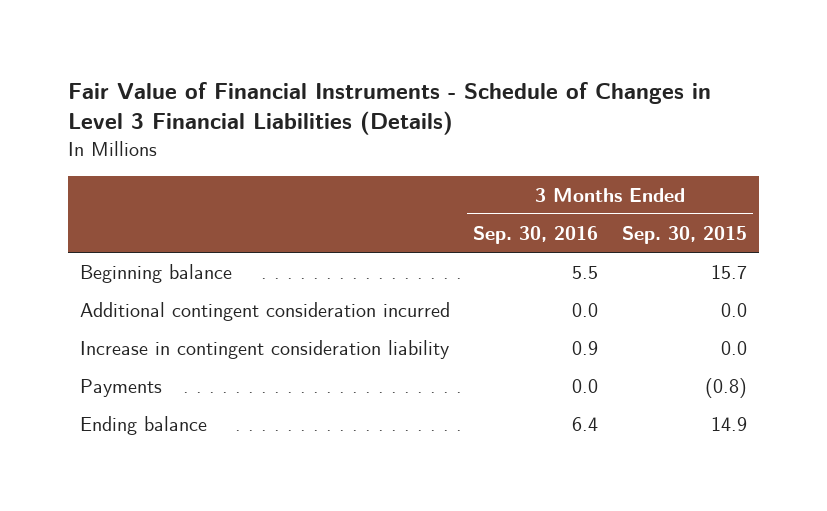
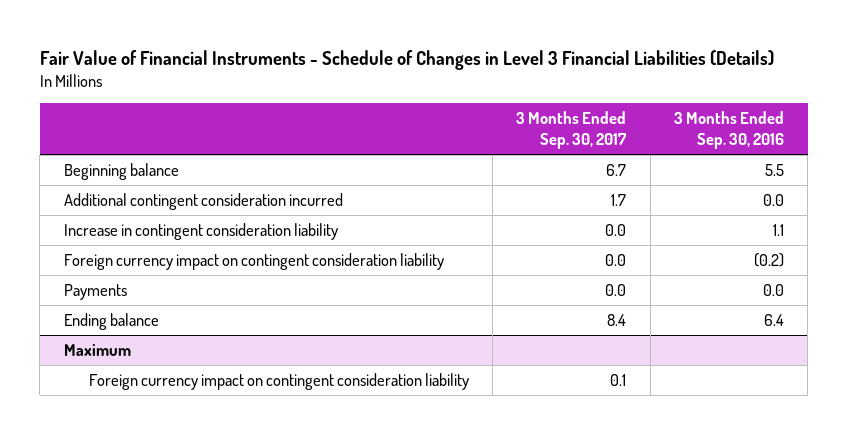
[621,226,747,245] Sep. 30, 2015 -> none
none -> [516,111,628,150] 3 Months Ended Sep. 30, 2017
[572,341,599,356] 0.9 -> [773,223,785,236] 1.1
none -> [63,252,444,270] Foreign currency impact on contingent consideration liability
none -> [63,343,131,356] Maximum
none -> [88,372,469,390] Foreign currency impact on contingent consideration liability

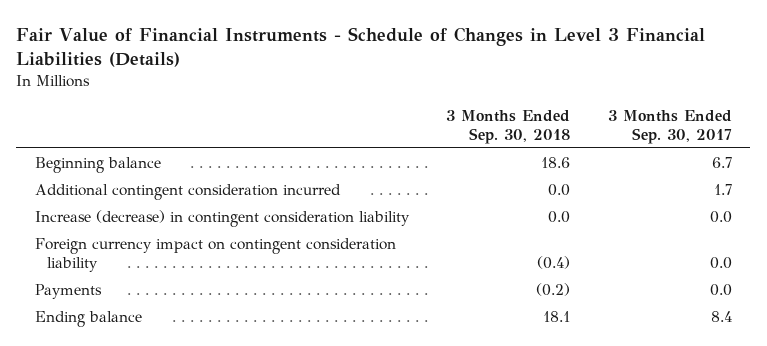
[674,111,785,150] 3 Months Ended Sep. 30, 2016 -> none
none -> [446,110,571,144] 3 Months Ended Sep. 30, 2018
[63,222,338,240] Increase in contingent consideration liability -> [35,210,411,228] Increase (decrease) in contingent consideration liability
[63,343,131,356] Maximum -> none
[88,372,469,390] Foreign currency impact on contingent consideration liability -> none

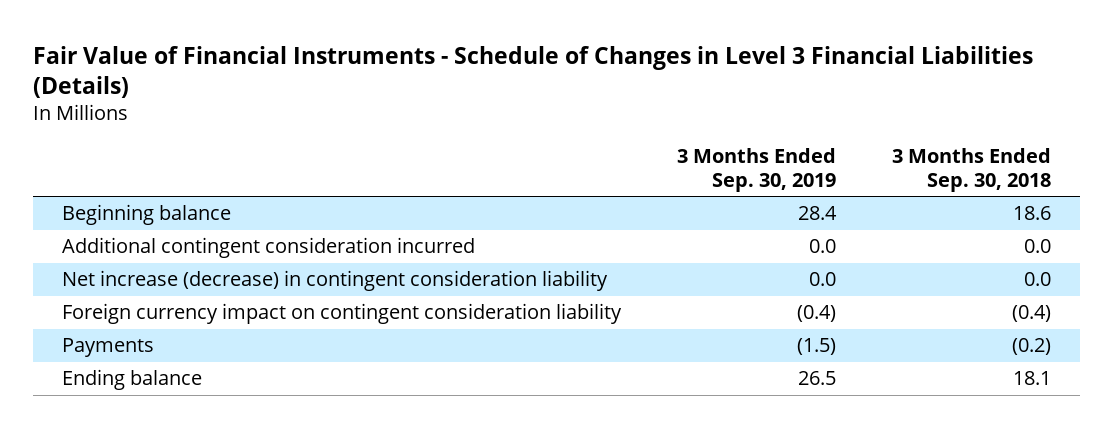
[607,110,732,144] 3 Months Ended Sep. 30, 2017 -> none
none -> [676,148,836,193] 3 Months Ended Sep. 30, 2019
[35,210,411,228] Increase (decrease) in contingent consideration liability -> [61,270,608,292] Net increase (decrease) in contingent consideration liability

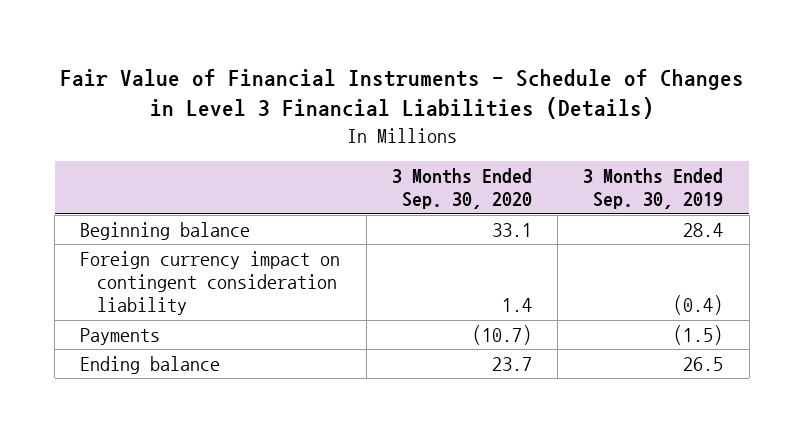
[892,148,1052,193] 3 Months Ended Sep. 30, 2018 -> none
none -> [391,168,532,210] 3 Months Ended Sep. 30, 2020
[61,237,475,259] Additional contingent consideration incurred -> none
[61,270,608,292] Net increase (decrease) in contingent consideration liability -> none

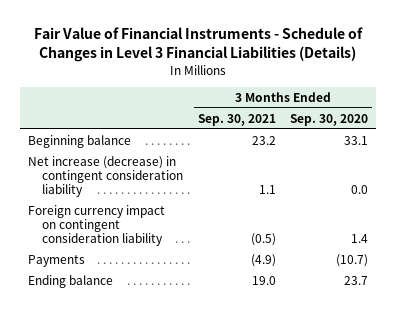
[583,168,724,210] 3 Months Ended Sep. 30, 2019 -> none
none -> [197,113,276,126] Sep. 30, 2021
none -> [27,155,184,198] Net increase (decrease) in contingent consideration liability

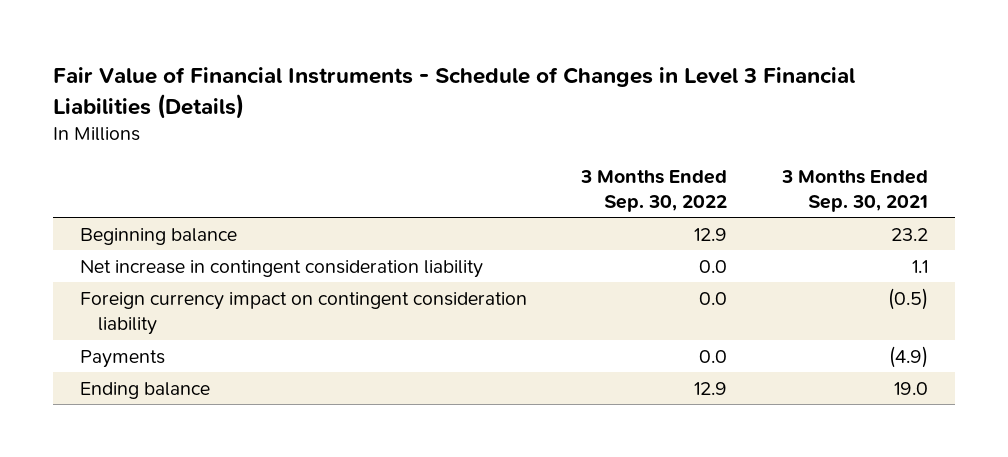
[290,113,369,126] Sep. 30, 2020 -> none
none -> [580,169,728,212] 3 Months Ended Sep. 30, 2022
[27,155,184,198] Net increase (decrease) in contingent consideration liability -> [80,259,484,278] Net increase in contingent consideration liability

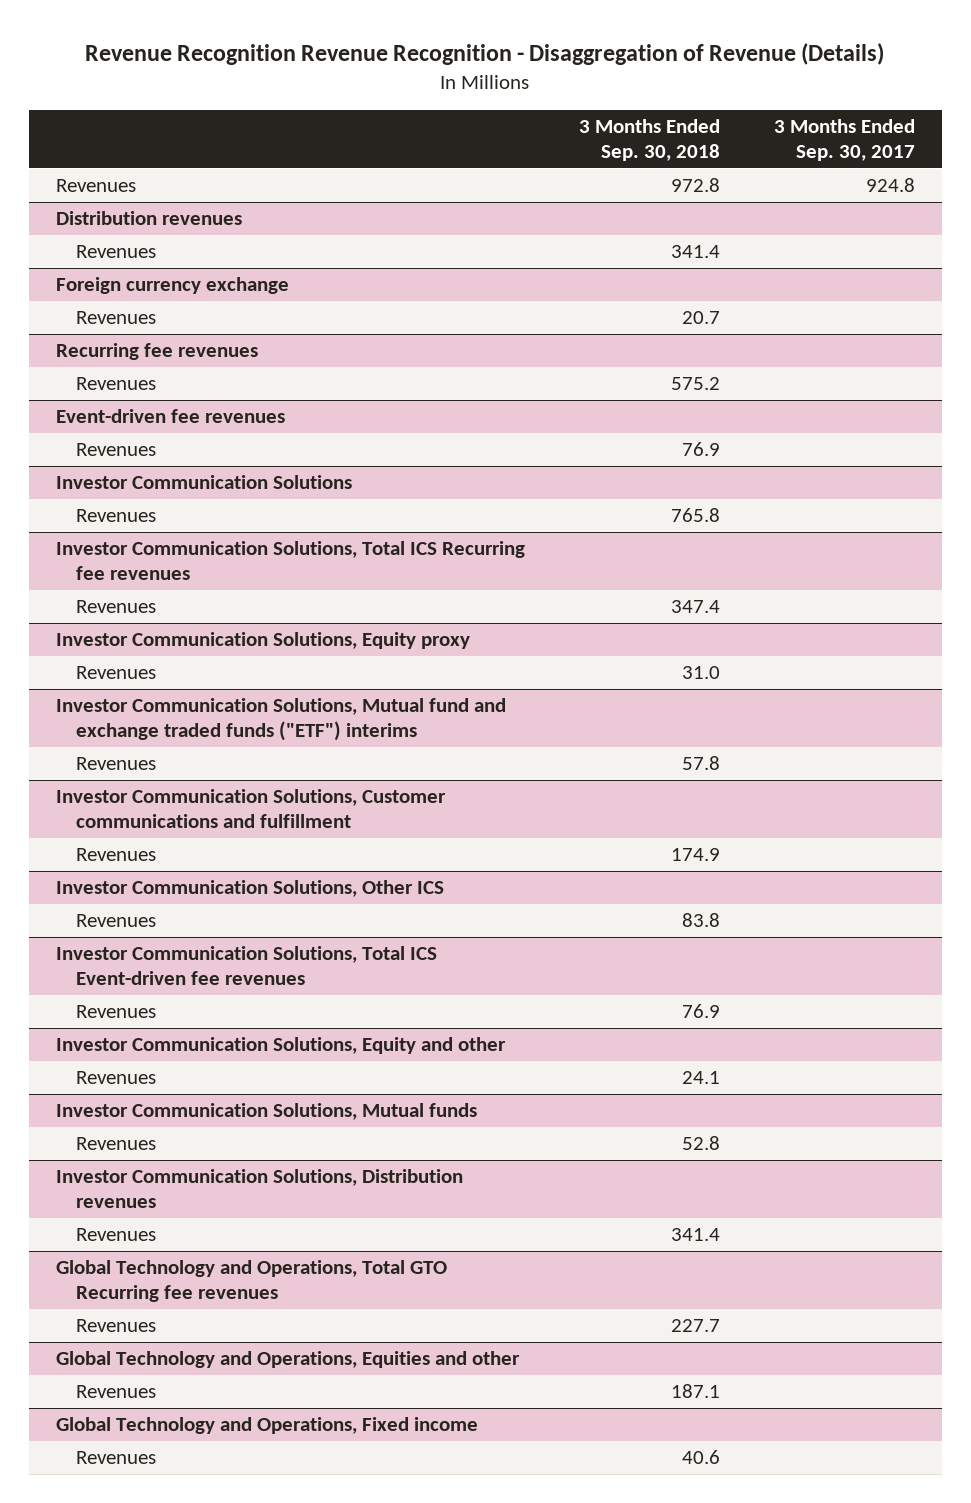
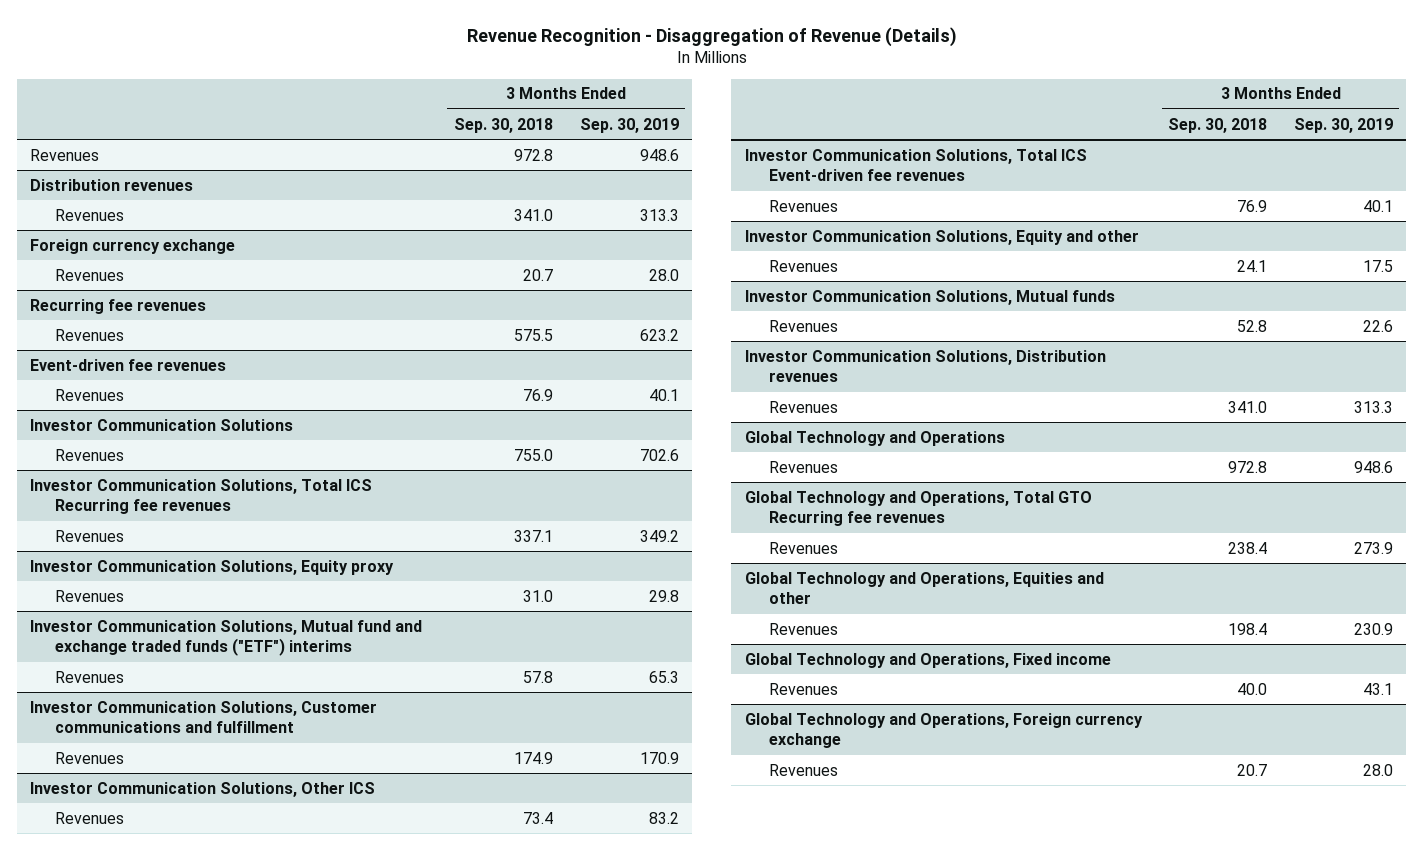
[85,43,885,66] Revenue Recognition Revenue Recognition - Disaggregation of Revenue (Details) -> [466,26,957,47] Revenue Recognition - Disaggregation of Revenue (Details)
[773,119,915,161] 3 Months Ended Sep. 30, 2017 -> none
none -> [579,117,679,133] Sep. 30, 2019
[670,245,720,259] 341.4 -> [513,208,553,221] 341.0
[670,377,720,391] 575.2 -> [513,328,553,341] 575.5
[670,508,720,523] 765.8 -> [513,448,553,461] 755.0
[670,600,720,614] 347.4 -> [513,529,553,542] 337.1
[681,913,720,928] 83.8 -> [522,811,553,824] 73.4
[670,1228,720,1242] 341.4 -> [1228,400,1268,413] 341.0
none -> [744,430,1005,446] Global Technology and Operations
none -> [769,460,839,473] Revenues
[670,1319,720,1333] 227.7 -> [1228,541,1268,554] 238.4
[670,1384,720,1399] 187.1 -> [1228,622,1268,635] 198.4
[681,1450,720,1465] 40.6 -> [1237,682,1268,695] 40.0
none -> [744,712,1143,749] Global Technology and Operations, Foreign currency exchange
none -> [769,763,839,776] Revenues

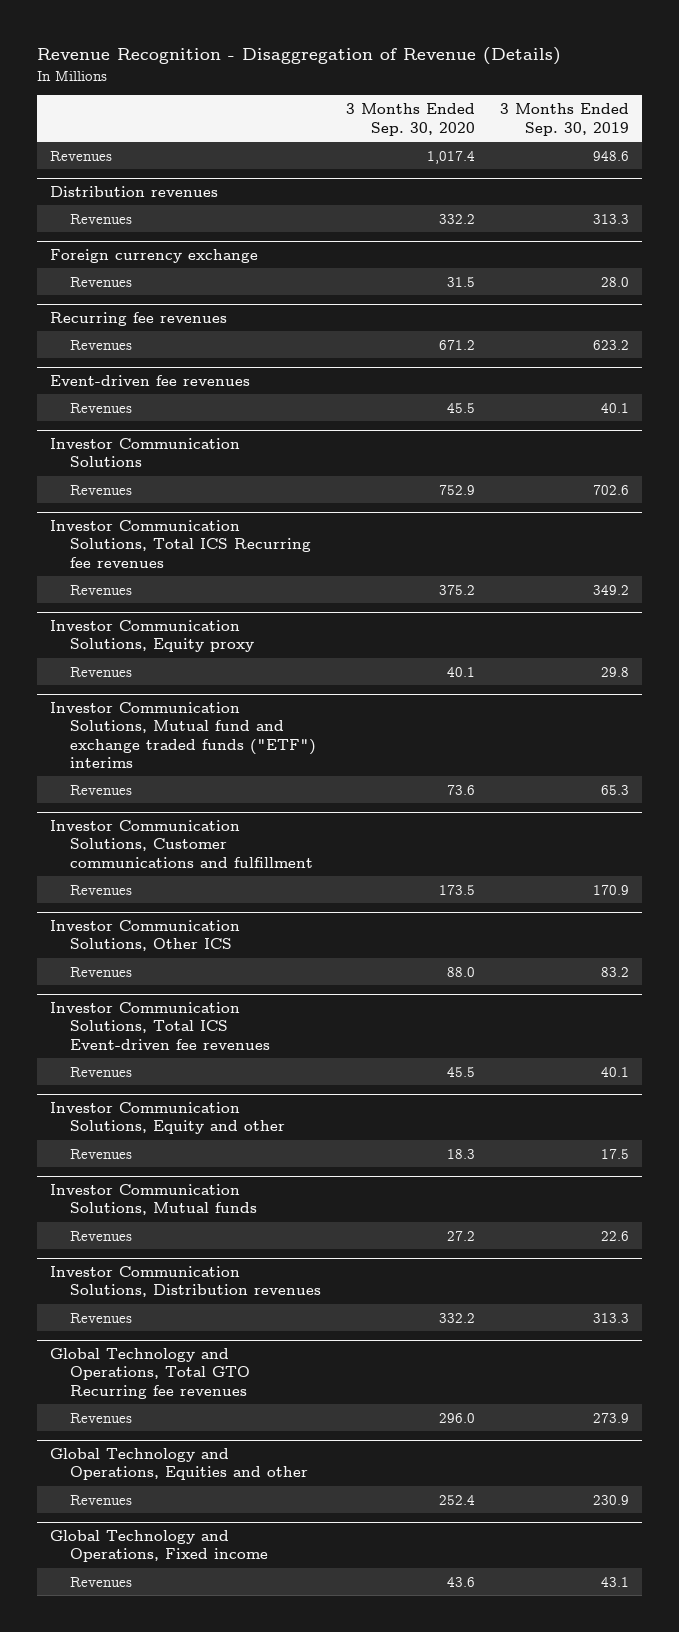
[453,117,553,133] Sep. 30, 2018 -> none
none -> [346,103,476,136] 3 Months Ended Sep. 30, 2020
[744,430,1005,446] Global Technology and Operations -> none
[769,460,839,473] Revenues -> none
[744,712,1143,749] Global Technology and Operations, Foreign currency exchange -> none
[769,763,839,776] Revenues -> none

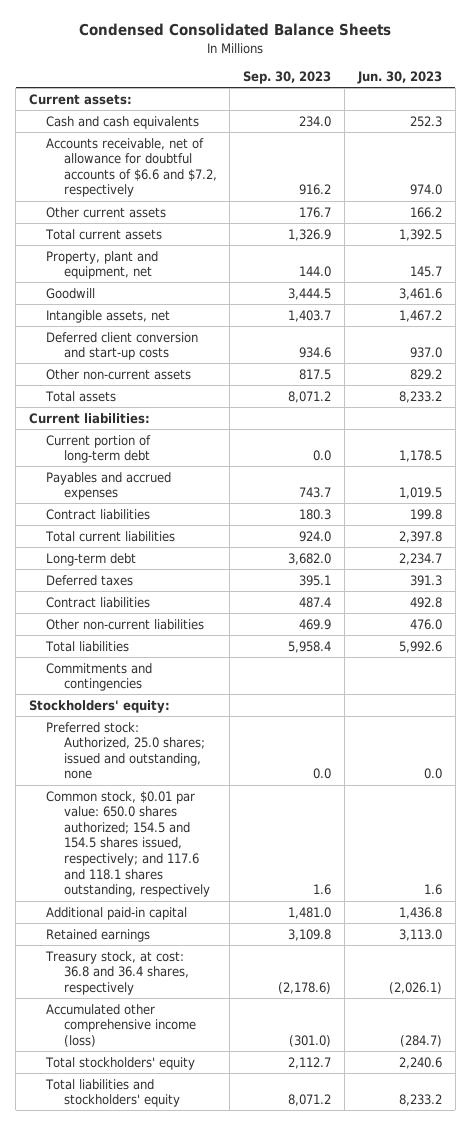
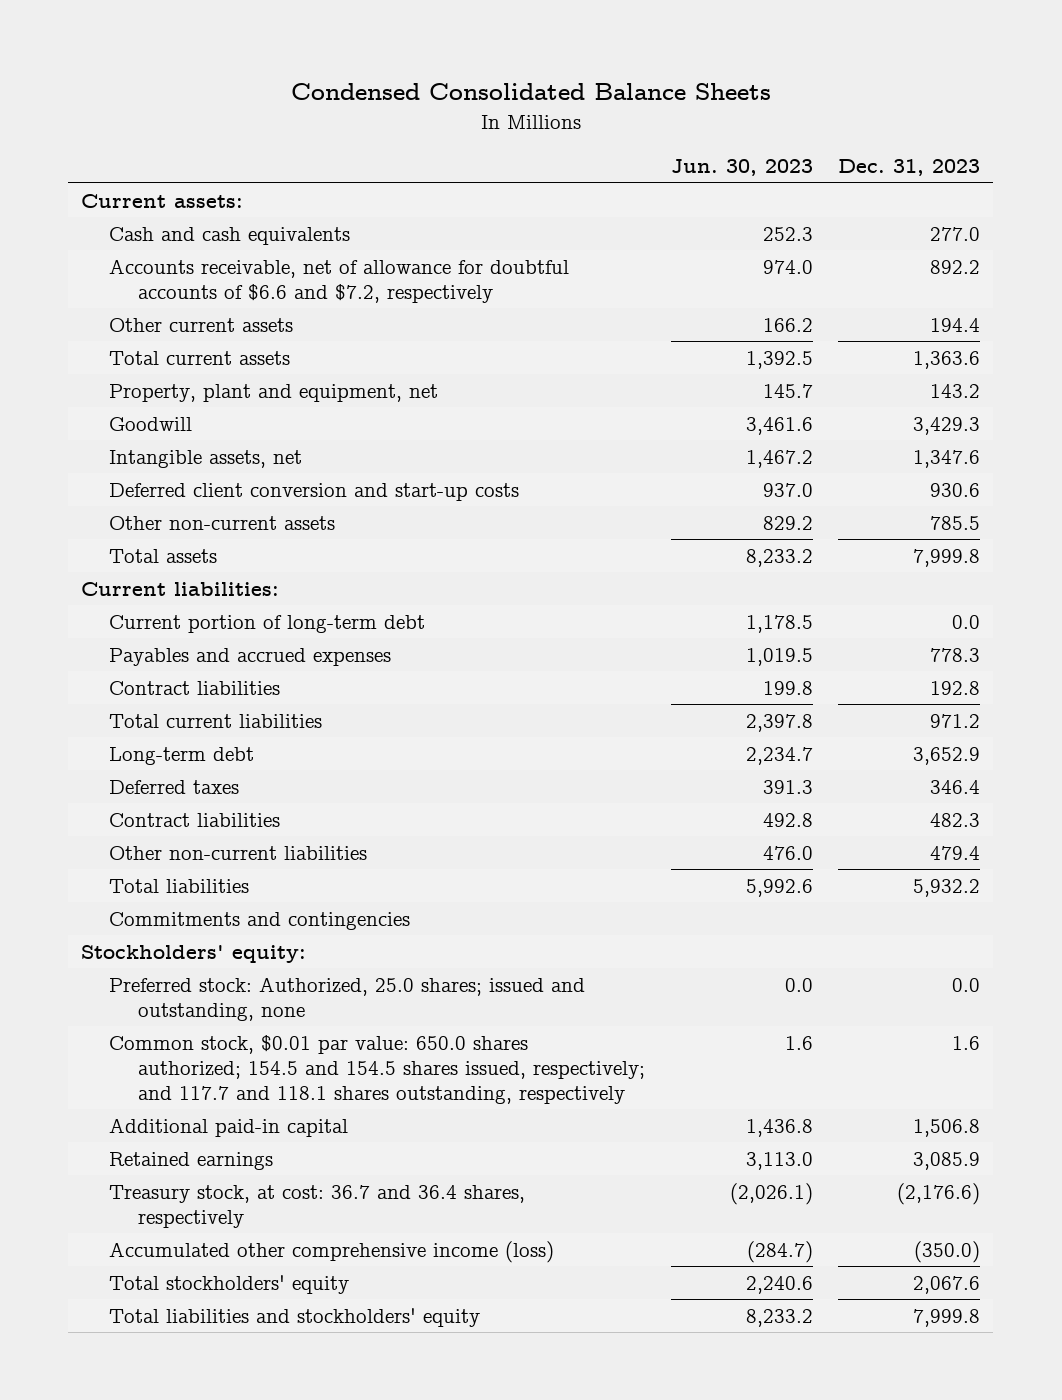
[243,71,332,85] Sep. 30, 2023 -> none
none -> [838,159,981,177] Dec. 31, 2023
[46,790,210,898] Common stock, $0.01 par value: 650.0 shares authorized; 154.5 and 154.5 shares issued, respectively; and 117.6 and 118.1 shares outstanding, respectively -> [109,1034,645,1104] Common stock, $0.01 par value: 650.0 shares authorized; 154.5 and 154.5 shares issued, respectively; and 117.7 and 118.1 shares outstanding, respectively
[45,950,189,995] Treasury stock, at cost: 36.8 and 36.4 shares, respectively -> [109,1184,526,1228] Treasury stock, at cost: 36.7 and 36.4 shares, respectively

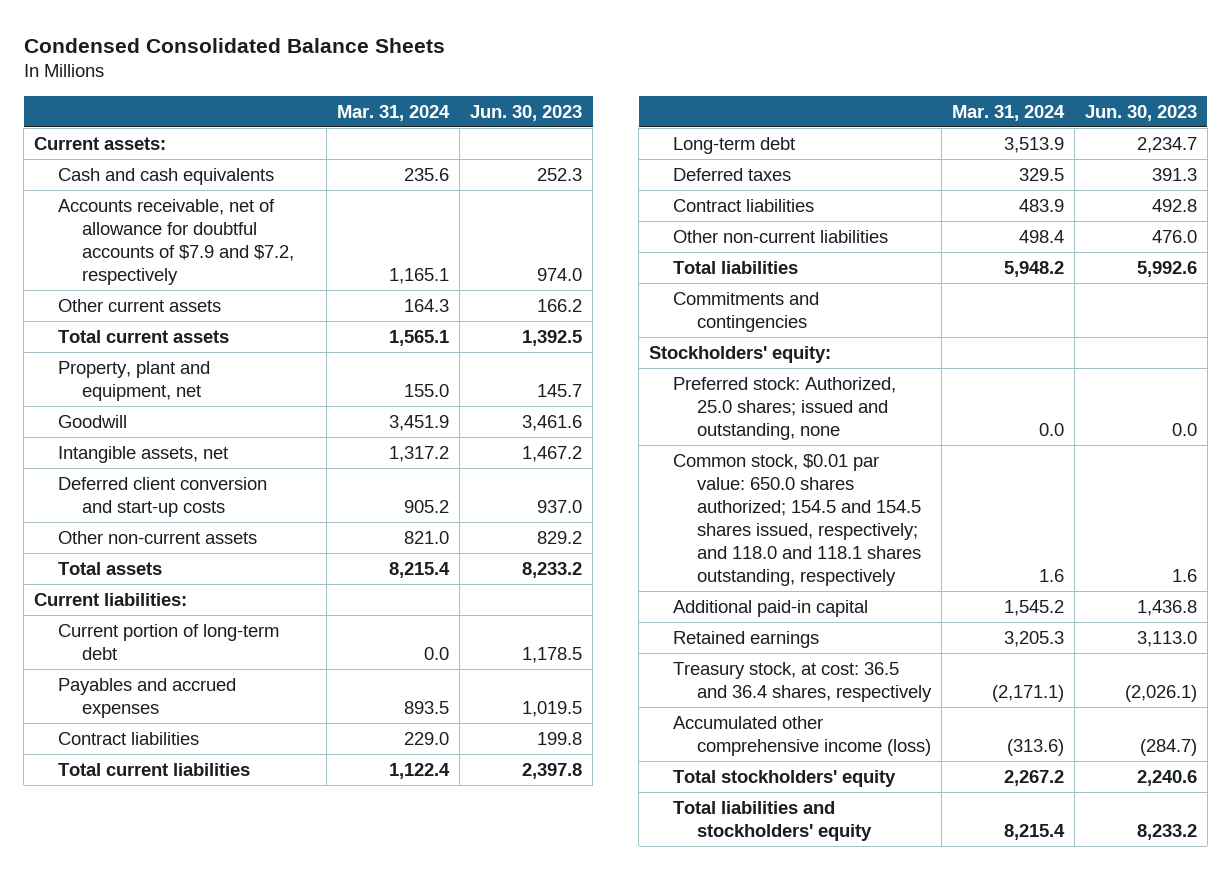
[838,159,981,177] Dec. 31, 2023 -> none
none -> [336,104,450,121] Mar. 31, 2024
[109,258,570,303] Accounts receivable, net of allowance for doubtful accounts of $6.6 and $7.2, respectively -> [58,198,294,285] Accounts receivable, net of allowance for doubtful accounts of $7.9 and $7.2, respectively
[109,1034,645,1104] Common stock, $0.01 par value: 650.0 shares authorized; 154.5 and 154.5 shares issued, respectively; and 117.7 and 118.1 shares outstanding, respectively -> [672,453,921,587] Common stock, $0.01 par value: 650.0 shares authorized; 154.5 and 154.5 shares issued, respectively; and 118.0 and 118.1 shares outstanding, respectively
[109,1184,526,1228] Treasury stock, at cost: 36.7 and 36.4 shares, respectively -> [672,661,932,702] Treasury stock, at cost: 36.5 and 36.4 shares, respectively

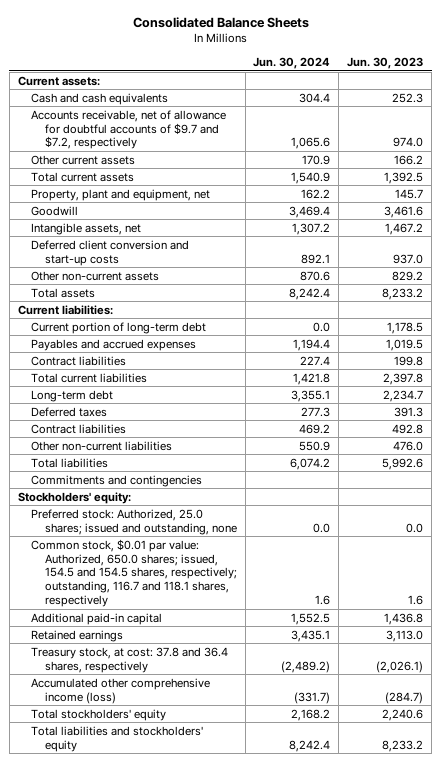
[23,37,445,53] Condensed Consolidated Balance Sheets -> [132,17,309,29] Consolidated Balance Sheets
[336,104,450,121] Mar. 31, 2024 -> none
none -> [253,57,331,70] Jun. 30, 2024
[58,198,294,285] Accounts receivable, net of allowance for doubtful accounts of $7.9 and $7.2, respectively -> [31,109,227,150] Accounts receivable, net of allowance for doubtful accounts of $9.7 and $7.2, respectively
[672,453,921,587] Common stock, $0.01 par value: 650.0 shares authorized; 154.5 and 154.5 shares issued, respectively; and 118.0 and 118.1 shares outstanding, respectively -> [31,538,237,608] Common stock, $0.01 par value: Authorized, 650.0 shares; issued, 154.5 and 154.5 shares, respectively; outstanding, 116.7 and 118.1 shares, respectively
[672,661,932,702] Treasury stock, at cost: 36.5 and 36.4 shares, respectively -> [31,646,229,673] Treasury stock, at cost: 37.8 and 36.4 shares, respectively

